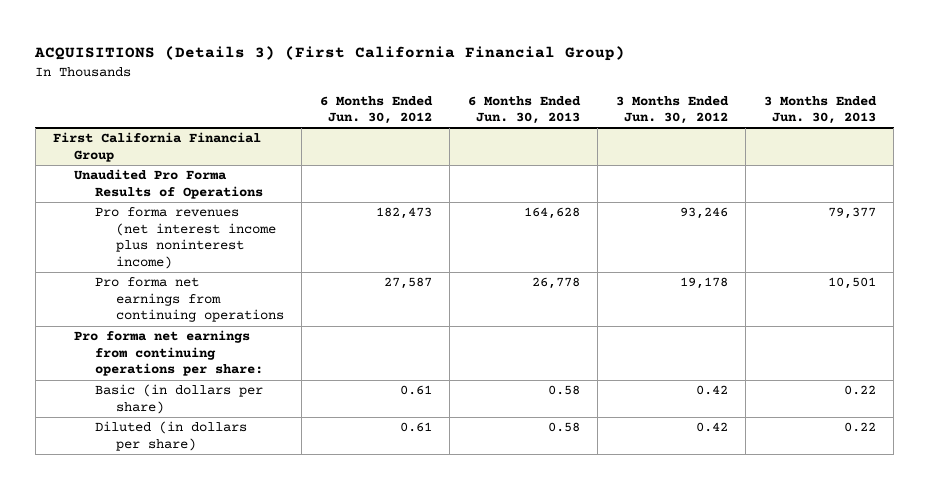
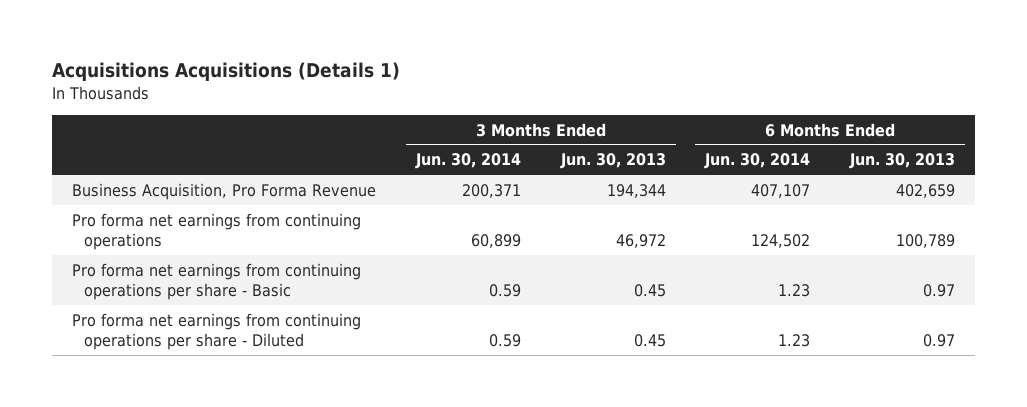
[34,46,626,62] ACQUISITIONS (Details 3) (First California Financial Group) -> [52,62,401,82] Acquisitions Acquisitions (Details 1)
[319,95,433,124] 6 Months Ended Jun. 30, 2012 -> none
[615,95,729,124] 3 Months Ended Jun. 30, 2012 -> none
none -> [414,153,521,170] Jun. 30, 2014
none -> [704,153,811,170] Jun. 30, 2014
[53,132,262,162] First California Financial Group -> none
[74,169,263,199] Unaudited Pro Forma Results of Operations -> none
[94,207,276,269] Pro forma revenues (net interest income plus noninterest income) -> none
[74,330,263,377] Pro forma net earnings from continuing operations per share: -> none
none -> [71,182,376,200] Business Acquisition, Pro Forma Revenue
[531,277,580,290] 26,778 -> [896,233,956,248] 100,789
[827,277,876,290] 10,501 -> [615,233,666,248] 46,972
[94,384,263,414] Basic (in dollars per share) -> [71,262,361,300] Pro forma net earnings from continuing operations per share - Basic
[547,385,580,396] 0.58 -> [923,283,956,297] 0.97
[843,385,876,396] 0.22 -> [633,283,666,297] 0.45
[94,421,247,451] Diluted (in dollars per share) -> [71,312,361,350] Pro forma net earnings from continuing operations per share - Diluted
[547,422,580,433] 0.58 -> [923,333,956,347] 0.97
[843,422,876,433] 0.22 -> [633,333,666,347] 0.45

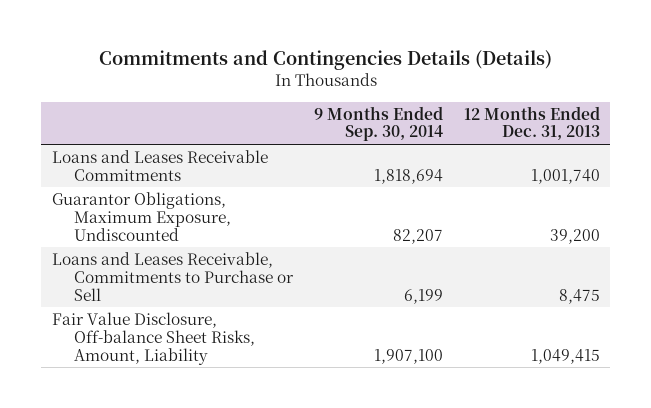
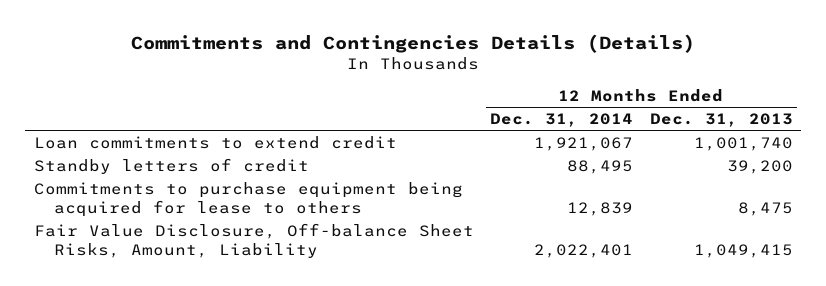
[313,105,443,142] 9 Months Ended Sep. 30, 2014 -> none
none -> [490,113,634,128] Dec. 31, 2014
[51,149,268,181] Loans and Leases Receivable Commitments -> [33,135,397,149] Loan commitments to extend credit
[51,191,232,241] Guarantor Obligations, Maximum Exposure, Undiscounted -> [33,157,309,174] Standby letters of credit
[51,251,295,301] Loans and Leases Receivable, Commitments to Purchase or Sell -> [33,181,463,217] Commitments to purchase equipment being acquired for lease to others

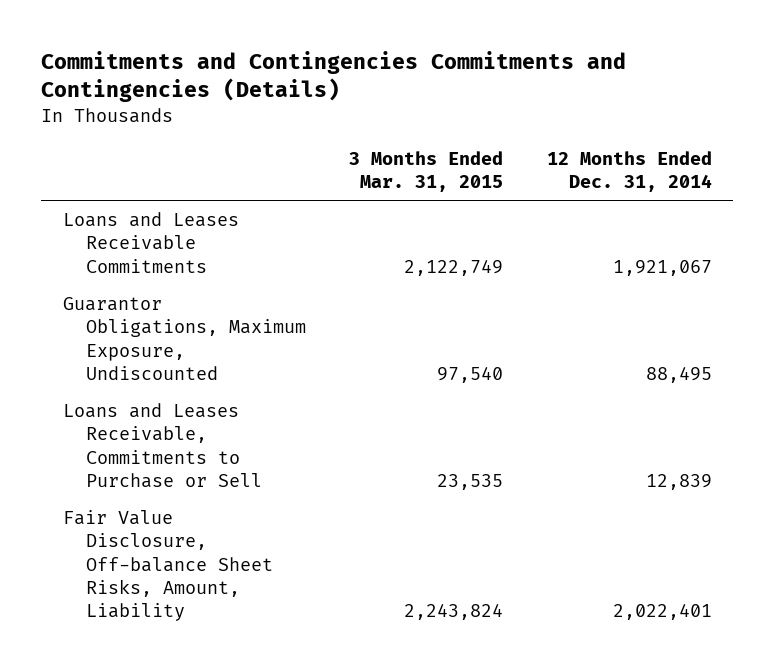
[131,33,696,53] Commitments and Contingencies Details (Details) -> [41,51,627,103] Commitments and Contingencies Commitments and Contingencies (Details)
[649,113,793,128] Dec. 31, 2013 -> none
none -> [349,150,504,193] 3 Months Ended Mar. 31, 2015
[33,135,397,149] Loan commitments to extend credit -> [63,211,240,273] Loans and Leases Receivable Commitments
[33,157,309,174] Standby letters of credit -> [63,296,306,380] Guarantor Obligations, Maximum Exposure, Undiscounted
[33,181,463,217] Commitments to purchase equipment being acquired for lease to others -> [63,402,262,488] Loans and Leases Receivable, Commitments to Purchase or Sell

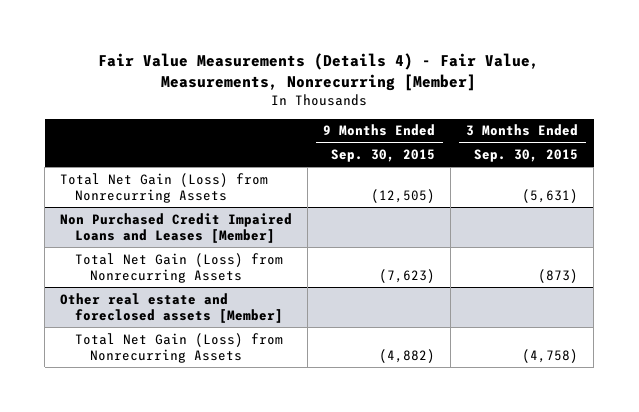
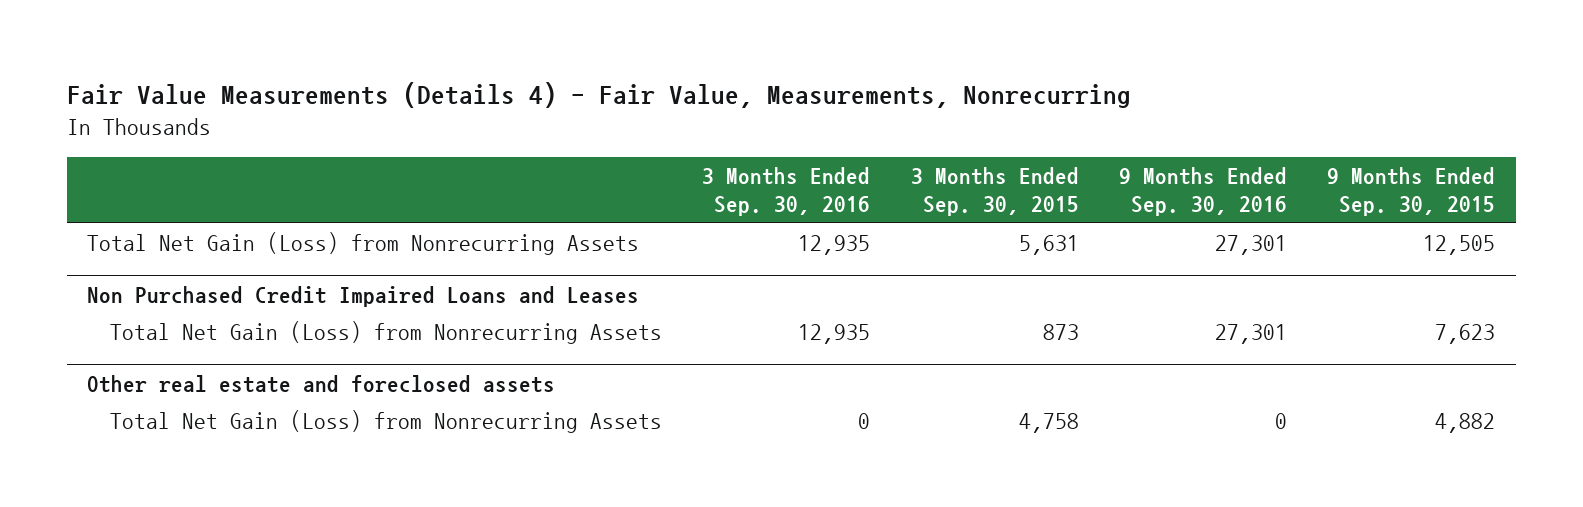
[98,52,540,91] Fair Value Measurements (Details 4) - Fair Value, Measurements, Nonrecurring [Member] -> [67,81,1132,108] Fair Value Measurements (Details 4) - Fair Value, Measurements, Nonrecurring
none -> [702,167,871,217] 3 Months Ended Sep. 30, 2016
none -> [1118,167,1287,217] 9 Months Ended Sep. 30, 2016
[371,188,436,203] (12,505) -> [1423,235,1496,256] 12,505
[522,188,579,203] (5,631) -> [1018,235,1079,256] 5,631
[60,212,293,243] Non Purchased Credit Impaired Loans and Leases [Member] -> [87,286,640,308] Non Purchased Credit Impaired Loans and Leases
[379,268,436,283] (7,623) -> [1435,324,1496,345] 7,623
[538,268,579,283] (873) -> [1042,324,1079,341] 873
[60,292,284,323] Other real estate and foreclosed assets [Member] -> [87,375,556,394] Other real estate and foreclosed assets
[379,348,436,363] (4,882) -> [1435,413,1496,434] 4,882
[522,348,579,363] (4,758) -> [1018,413,1079,434] 4,758

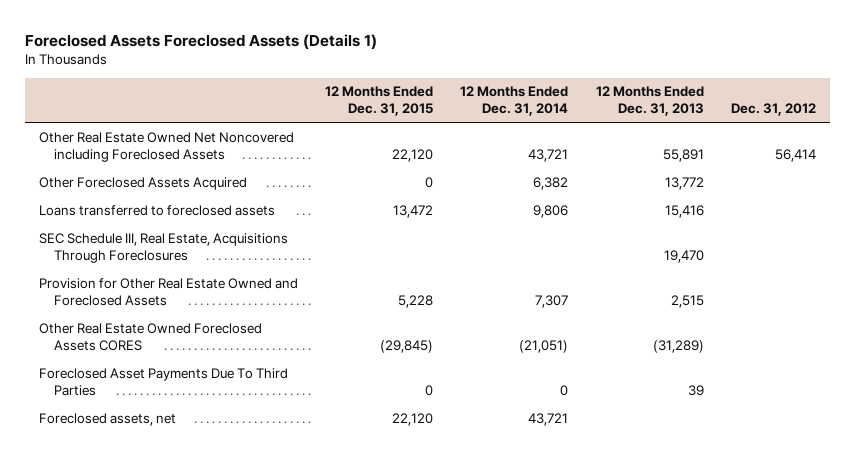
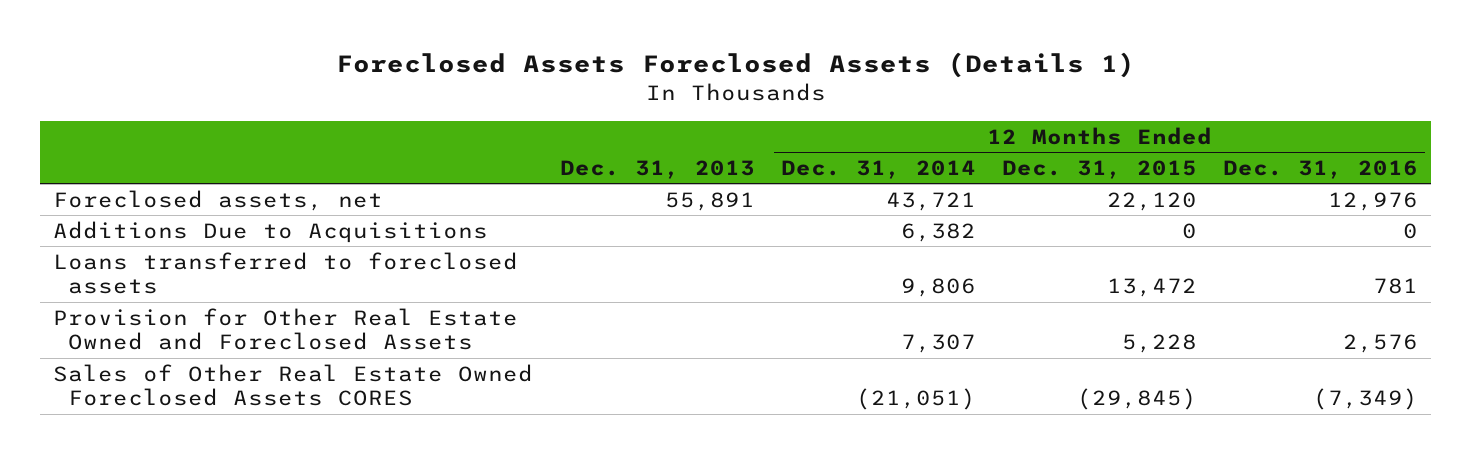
[595,86,704,117] 12 Months Ended Dec. 31, 2013 -> none
[730,103,816,117] Dec. 31, 2012 -> none
none -> [559,160,755,180] Dec. 31, 2013
none -> [1223,160,1419,180] Dec. 31, 2016
[38,131,294,162] Other Real Estate Owned Net Noncovered including Foreclosed Assets -> none
[38,412,176,426] Foreclosed assets, net -> [53,189,384,211] Foreclosed assets, net
[38,176,247,190] Other Foreclosed Assets Acquired -> [53,220,489,243] Additions Due to Acquisitions
[38,232,288,263] SEC Schedule III, Real Estate, Acquisitions Through Foreclosures -> none
[38,367,288,396] Foreclosed Asset Payments Due To Third Parties -> none
[38,322,262,351] Other Real Estate Owned Foreclosed Assets CORES -> [53,363,534,407] Sales of Other Real Estate Owned Foreclosed Assets CORES

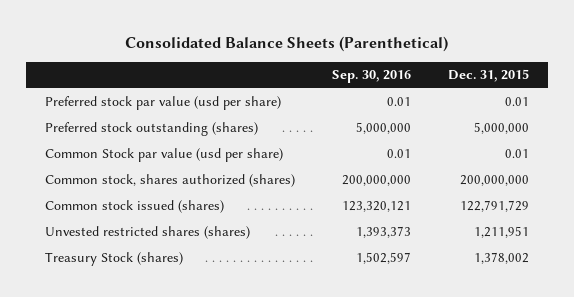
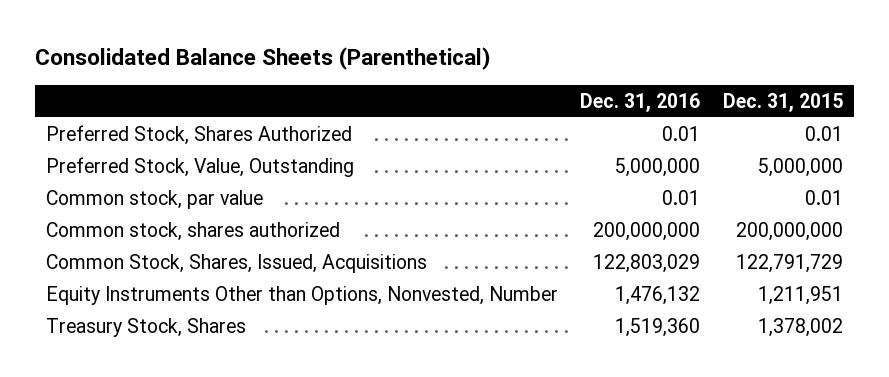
[331,70,411,84] Sep. 30, 2016 -> none
none -> [580,92,701,112] Dec. 31, 2016
[44,96,281,111] Preferred stock par value (usd per share) -> [45,124,352,145] Preferred Stock, Shares Authorized
[44,122,258,137] Preferred stock outstanding (shares) -> [45,156,354,177] Preferred Stock, Value, Outstanding
[44,148,283,163] Common Stock par value (usd per share) -> [45,189,263,209] Common stock, par value
[44,174,295,188] Common stock, shares authorized (shares) -> [45,221,340,241] Common stock, shares authorized
[44,200,224,214] Common stock issued (shares) -> [45,253,427,273] Common Stock, Shares, Issued, Acquisitions
[44,226,250,240] Unvested restricted shares (shares) -> [45,285,558,305] Equity Instruments Other than Options, Nonvested, Number
[44,252,183,267] Treasury Stock (shares) -> [45,317,246,337] Treasury Stock, Shares

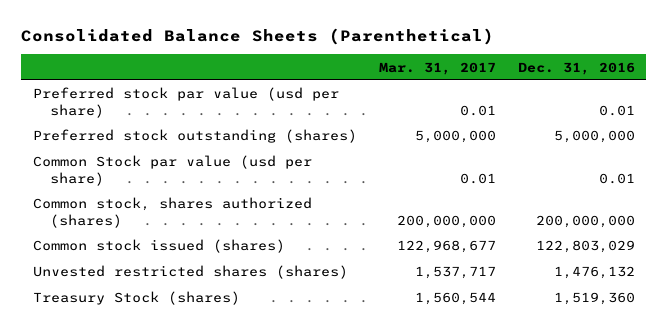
[723,92,844,112] Dec. 31, 2015 -> none
none -> [378,61,496,75] Mar. 31, 2017
[45,124,352,145] Preferred Stock, Shares Authorized -> [32,87,339,118] Preferred stock par value (usd per share)
[45,156,354,177] Preferred Stock, Value, Outstanding -> [32,129,357,144] Preferred stock outstanding (shares)
[45,189,263,209] Common stock, par value -> [32,155,312,186] Common Stock par value (usd per share)
[45,221,340,241] Common stock, shares authorized -> [32,197,312,228] Common stock, shares authorized (shares)
[45,253,427,273] Common Stock, Shares, Issued, Acquisitions -> [32,239,285,254] Common stock issued (shares)
[45,285,558,305] Equity Instruments Other than Options, Nonvested, Number -> [32,265,348,280] Unvested restricted shares (shares)
[45,317,246,337] Treasury Stock, Shares -> [32,291,240,306] Treasury Stock (shares)

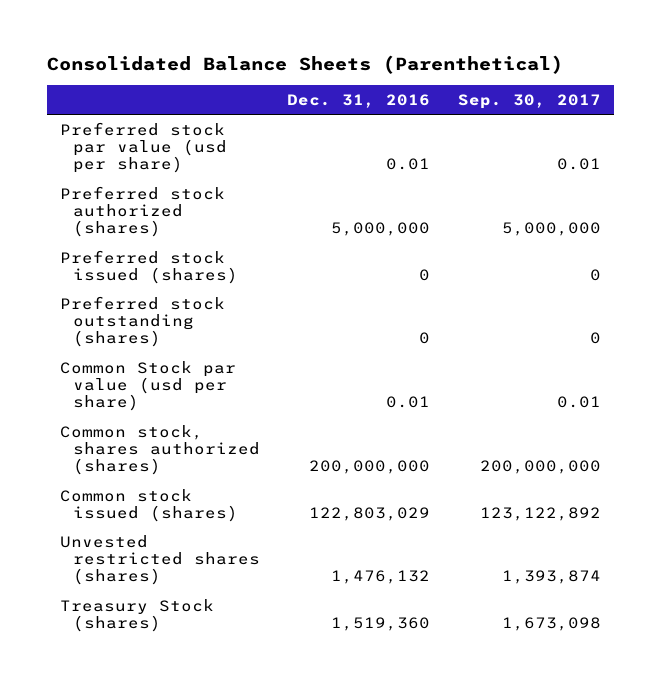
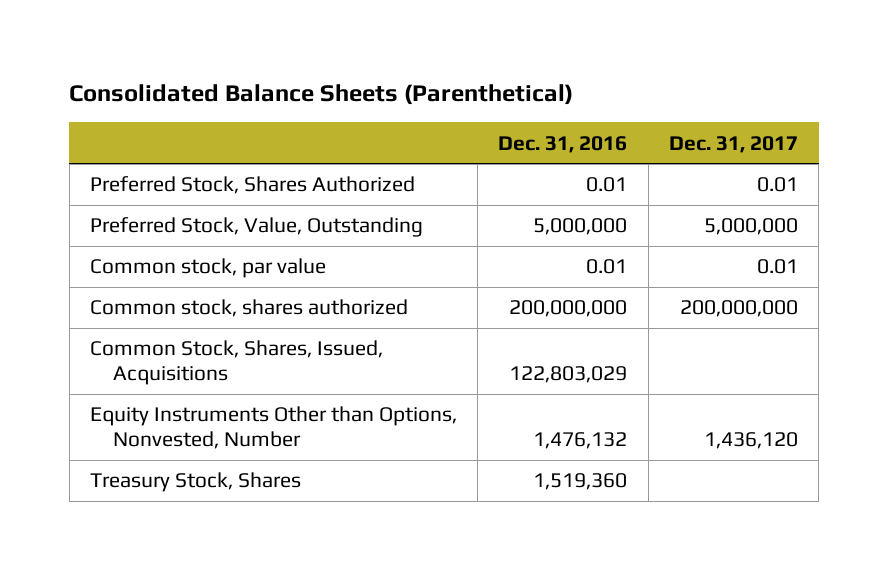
[457,93,601,109] Sep. 30, 2017 -> none
none -> [669,135,799,153] Dec. 31, 2017
[60,249,238,285] Preferred stock issued (shares) -> none
[60,295,226,348] Preferred stock outstanding (shares) -> none
[60,121,227,174] Preferred stock par value (usd per share) -> [89,176,415,195] Preferred Stock, Shares Authorized
[60,185,226,238] Preferred stock authorized (shares) -> [89,217,423,238] Preferred Stock, Value, Outstanding
[60,360,237,412] Common Stock par value (usd per share) -> [89,258,326,279] Common stock, par value
[60,424,260,476] Common stock, shares authorized (shares) -> [89,299,408,318] Common stock, shares authorized
[60,488,238,523] Common stock issued (shares) -> [89,340,383,386] Common Stock, Shares, Issued, Acquisitions
[60,534,260,586] Unvested restricted shares (shares) -> [89,406,457,450] Equity Instruments Other than Options, Nonvested, Number
[60,598,215,633] Treasury Stock (shares) -> [89,472,301,493] Treasury Stock, Shares

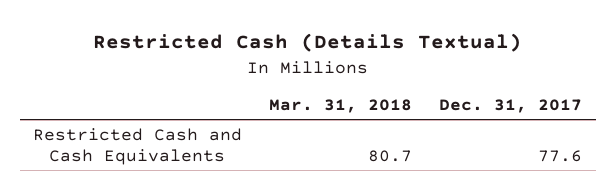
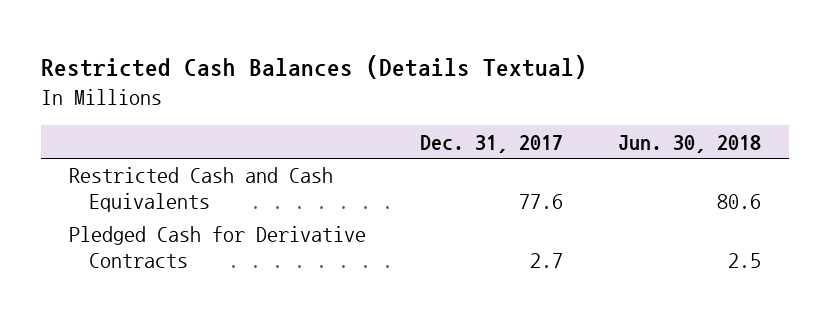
[92,32,522,52] Restricted Cash (Details Textual) -> [41,54,588,79] Restricted Cash Balances (Details Textual)
[269,99,413,114] Mar. 31, 2018 -> none
none -> [618,134,762,153] Jun. 30, 2018
none -> [68,226,366,268] Pledged Cash for Derivative Contracts

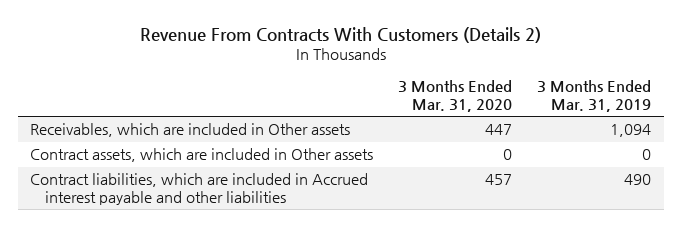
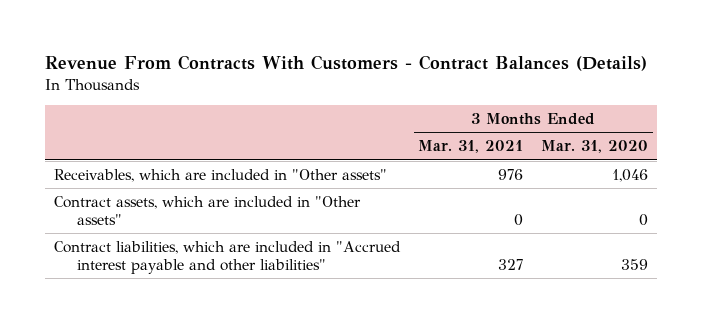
[139,27,541,44] Revenue From Contracts With Customers (Details 2) -> [45,55,648,72] Revenue From Contracts With Customers - Contract Balances (Details)
[537,80,652,112] 3 Months Ended Mar. 31, 2019 -> none
none -> [418,140,524,154] Mar. 31, 2021
[30,123,351,138] Receivables, which are included in Other assets -> [54,168,388,182] Receivables, which are included in "Other assets"
[485,124,513,136] 447 -> [612,168,649,182] 1,046
[30,148,374,163] Contract assets, which are included in Other assets -> [54,195,362,226] Contract assets, which are included in "Other assets"
[30,173,369,205] Contract liabilities, which are included in Accrued interest payable and other liabilities -> [54,240,402,275] Contract liabilities, which are included in "Accrued interest payable and other liabilities"
[485,174,513,186] 457 -> [621,259,649,271] 359

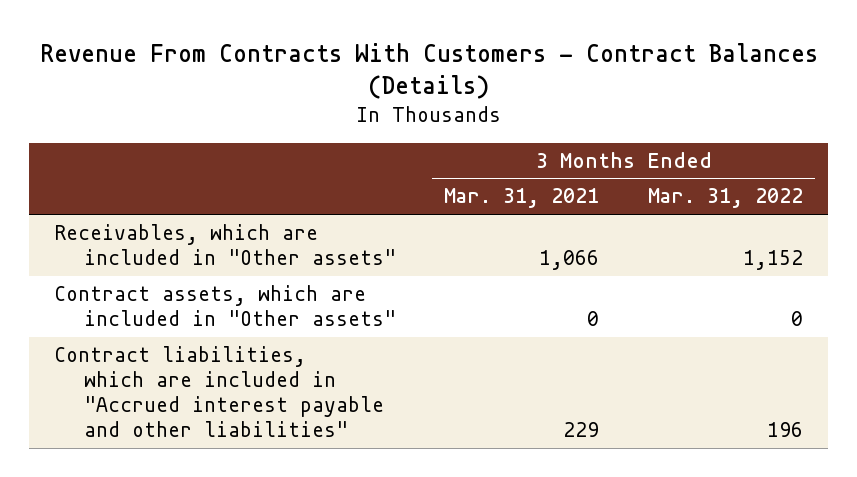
[541,140,649,154] Mar. 31, 2020 -> none
none -> [648,188,804,209] Mar. 31, 2022
[498,168,524,180] 976 -> [539,250,600,271] 1,066
[498,259,524,271] 327 -> [563,422,600,438] 229

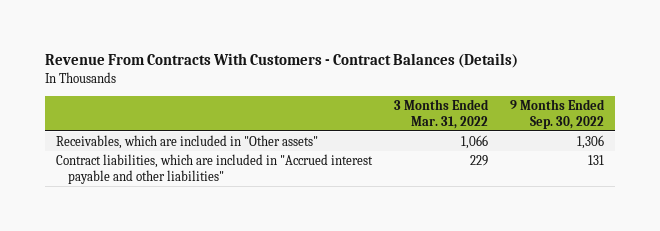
[444,188,600,209] Mar. 31, 2021 -> none
none -> [509,98,605,129] 9 Months Ended Sep. 30, 2022
[53,284,396,327] Contract assets, which are included in "Other assets" -> none
[743,250,804,271] 1,152 -> [461,135,489,150] 1,066
[767,422,804,438] 196 -> [470,155,489,167] 229

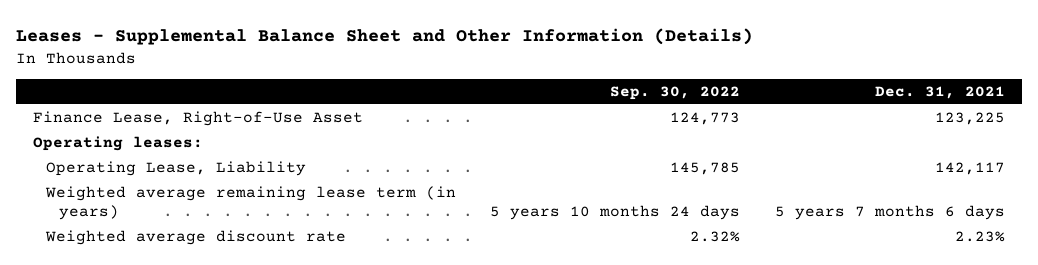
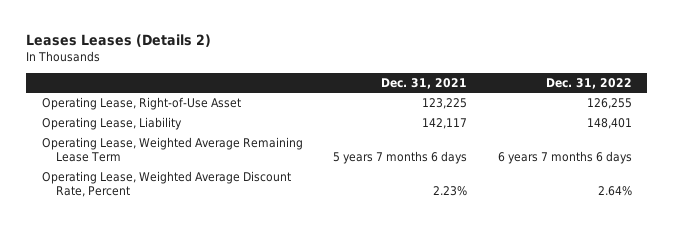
[15,27,753,45] Leases - Supplemental Balance Sheet and Other Information (Details) -> [26,33,212,47] Leases Leases (Details 2)
[610,85,741,100] Sep. 30, 2022 -> none
none -> [545,77,632,89] Dec. 31, 2022
[32,136,203,152] Operating leases: -> none
[32,111,363,127] Finance Lease, Right-of-Use Asset -> [41,97,241,111] Operating Lease, Right-of-Use Asset
[44,186,456,221] Weighted average remaining lease term (in years) -> [41,137,303,163] Operating Lease, Weighted Average Remaining Lease Term
[44,230,346,246] Weighted average discount rate -> [41,171,291,198] Operating Lease, Weighted Average Discount Rate, Percent

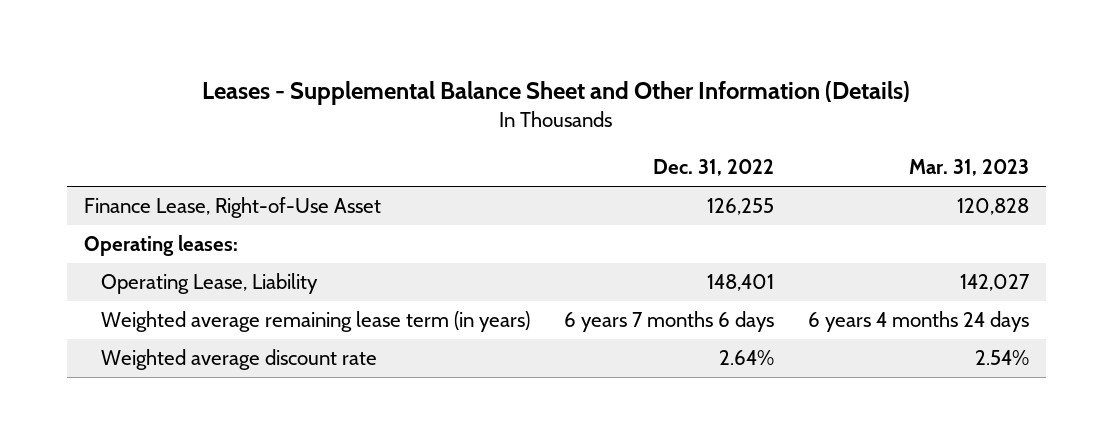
[26,33,212,47] Leases Leases (Details 2) -> [202,81,911,106] Leases - Supplemental Balance Sheet and Other Information (Details)
[381,77,468,89] Dec. 31, 2021 -> none
none -> [908,159,1029,177] Mar. 31, 2023
[41,97,241,111] Operating Lease, Right-of-Use Asset -> [84,197,382,219] Finance Lease, Right-of-Use Asset
none -> [84,235,239,257] Operating leases:
[41,137,303,163] Operating Lease, Weighted Average Remaining Lease Term -> [100,311,530,333] Weighted average remaining lease term (in years)
[41,171,291,198] Operating Lease, Weighted Average Discount Rate, Percent -> [100,349,377,371] Weighted average discount rate

